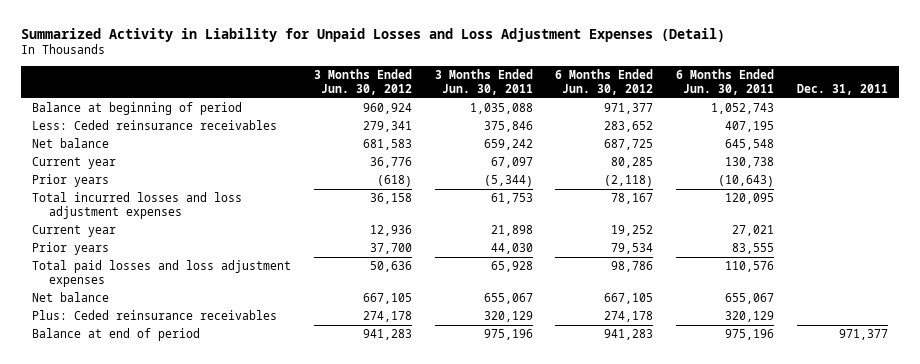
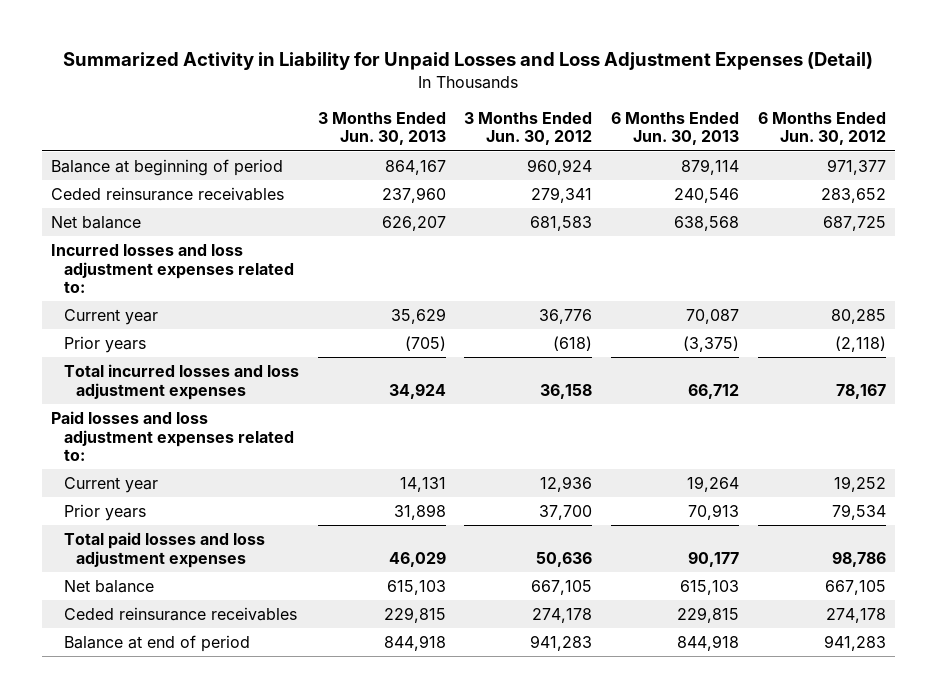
[434,69,533,96] 3 Months Ended Jun. 30, 2011 -> none
[676,69,775,96] 6 Months Ended Jun. 30, 2011 -> none
[796,84,888,96] Dec. 31, 2011 -> none
none -> [317,111,446,146] 3 Months Ended Jun. 30, 2013
none -> [611,111,740,146] 6 Months Ended Jun. 30, 2013
[32,120,278,131] Less: Ceded reinsurance receivables -> [50,186,284,201] Ceded reinsurance receivables
none -> [50,243,294,294] Incurred losses and loss adjustment expenses related to:
none -> [50,410,294,462] Paid losses and loss adjustment expenses related to:
[32,310,278,321] Plus: Ceded reinsurance receivables -> [63,606,297,621] Ceded reinsurance receivables

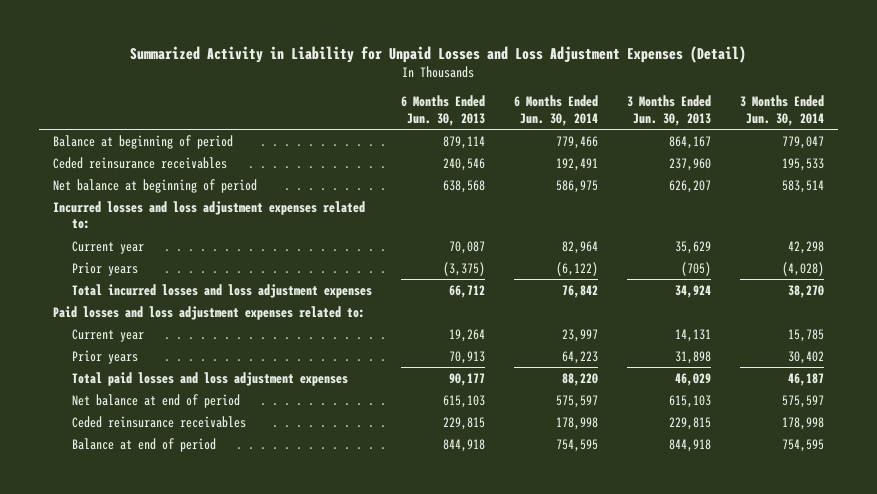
[464,111,593,146] 3 Months Ended Jun. 30, 2012 -> none
[757,111,886,146] 6 Months Ended Jun. 30, 2012 -> none
none -> [513,95,598,126] 6 Months Ended Jun. 30, 2014
none -> [739,95,824,126] 3 Months Ended Jun. 30, 2014
[50,215,141,229] Net balance -> [52,178,257,193] Net balance at beginning of period
[63,579,154,593] Net balance -> [71,393,240,408] Net balance at end of period

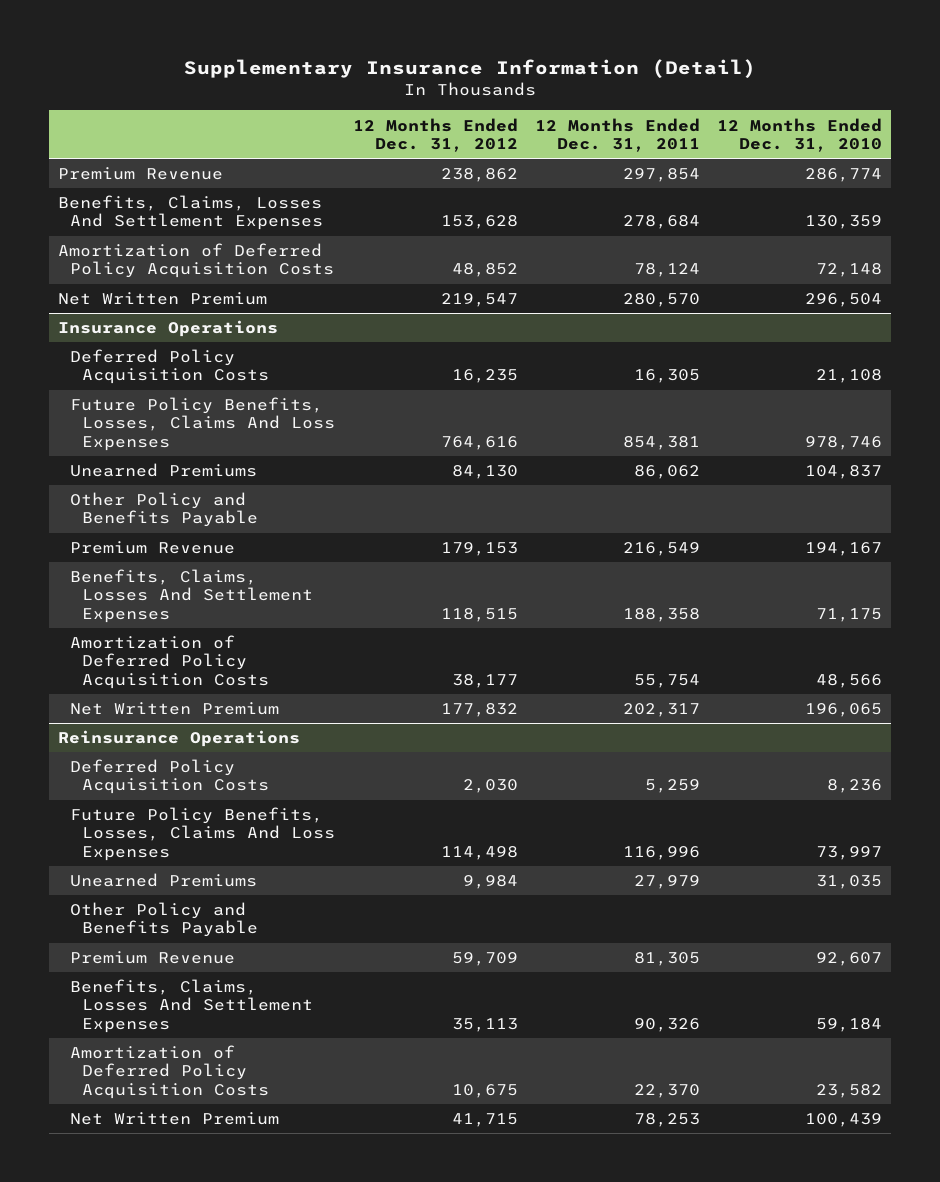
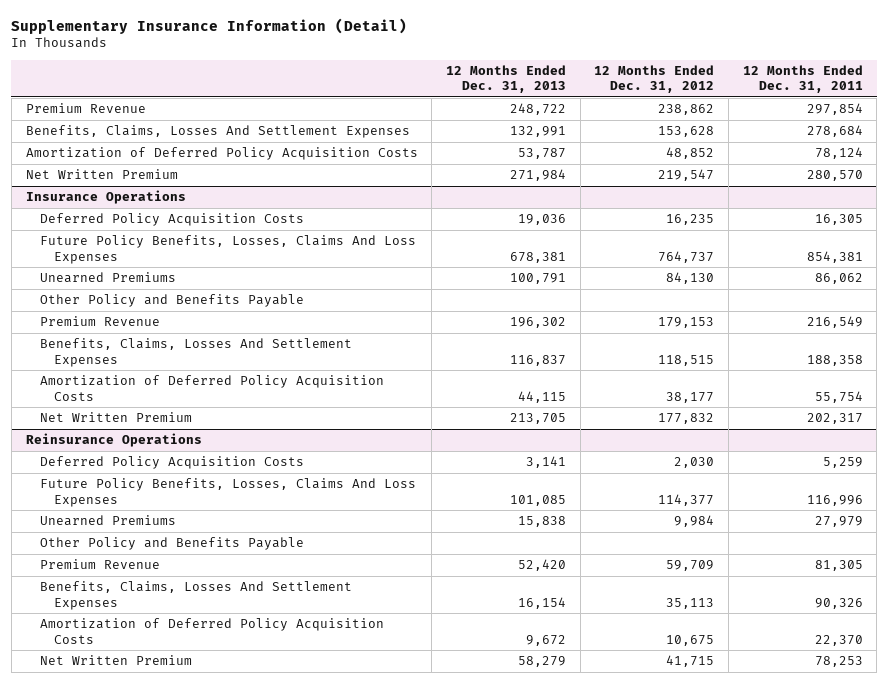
[717,117,883,152] 12 Months Ended Dec. 31, 2010 -> none
none -> [445,64,566,94] 12 Months Ended Dec. 31, 2013
[440,435,518,450] 764,616 -> [658,250,715,263] 764,737
[440,845,518,860] 114,498 -> [658,493,715,506] 114,377

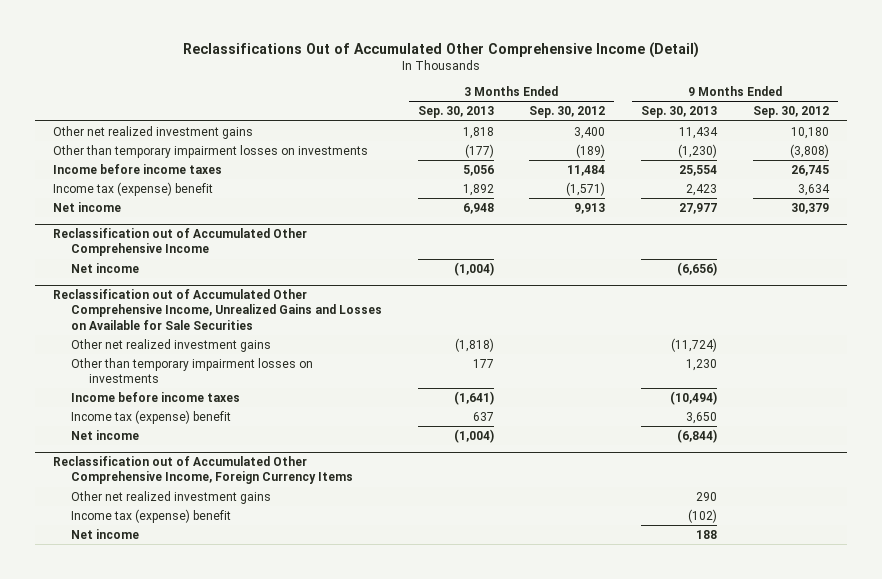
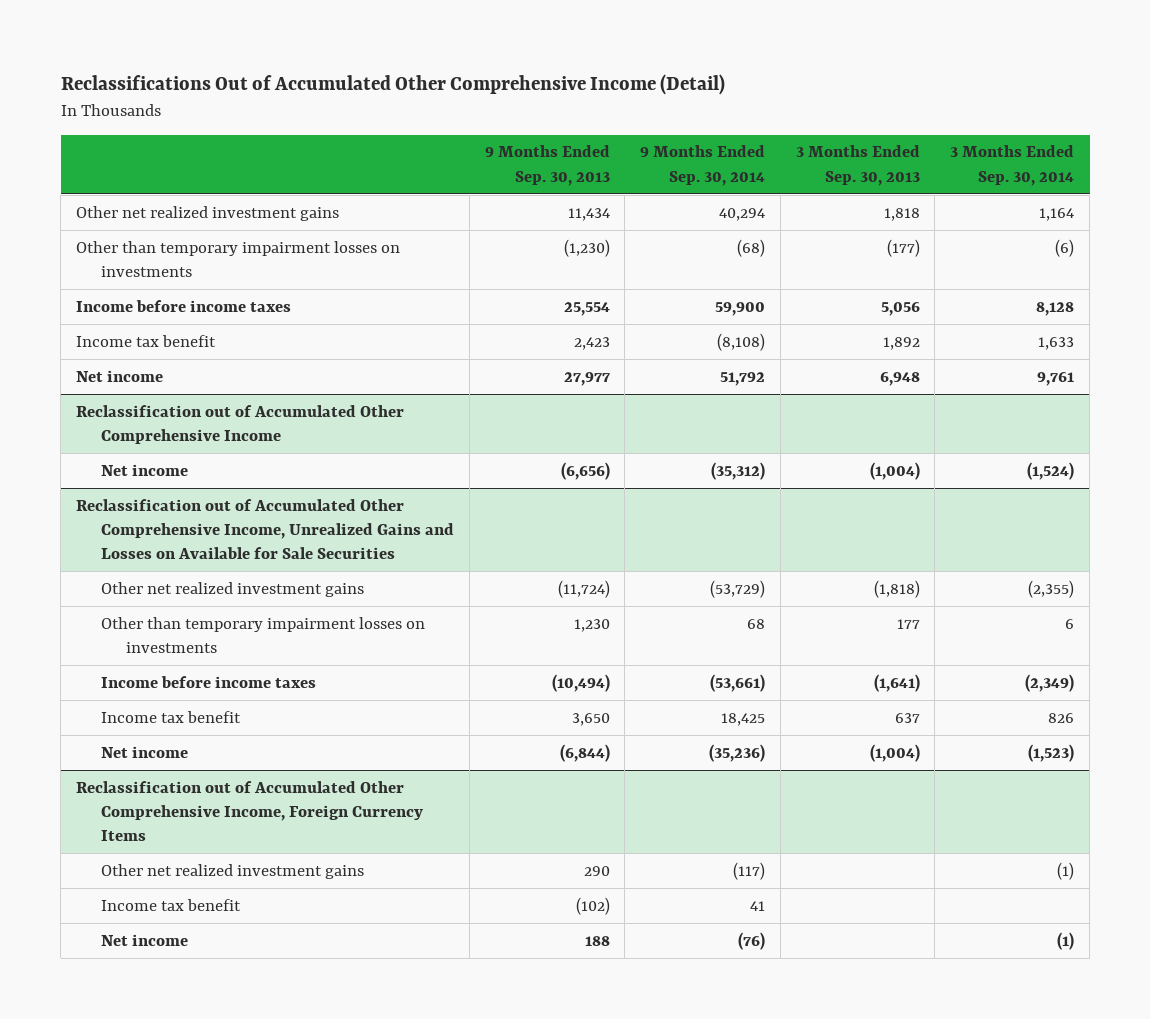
[529,106,606,119] Sep. 30, 2012 -> none
[752,106,829,119] Sep. 30, 2012 -> none
none -> [640,145,766,186] 9 Months Ended Sep. 30, 2014
none -> [950,145,1075,186] 3 Months Ended Sep. 30, 2014
[52,181,213,196] Income tax (expense) benefit -> [76,334,217,347] Income tax benefit
[70,409,231,424] Income tax (expense) benefit -> [100,710,241,723] Income tax benefit
[70,508,231,523] Income tax (expense) benefit -> [100,898,241,911] Income tax benefit

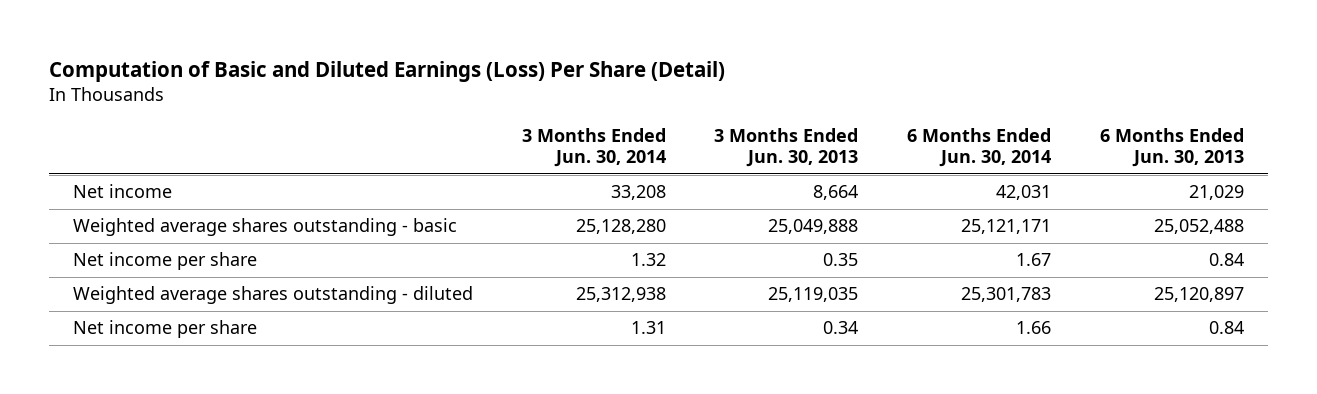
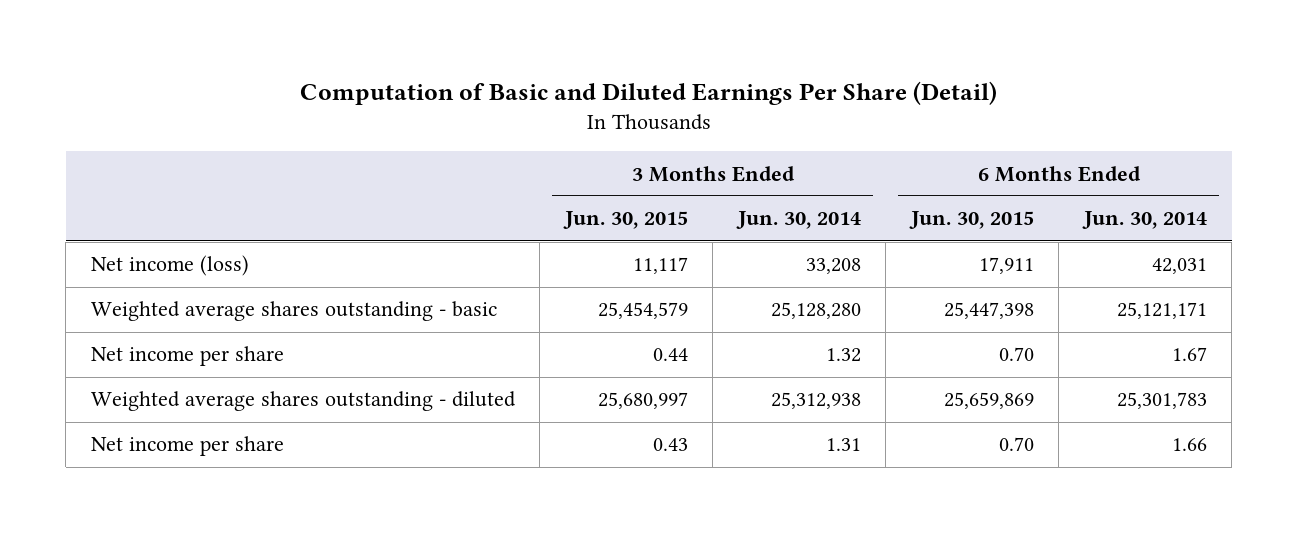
[48,60,725,82] Computation of Basic and Diluted Earnings (Loss) Per Share (Detail) -> [299,80,997,105] Computation of Basic and Diluted Earnings Per Share (Detail)
[714,128,859,168] 3 Months Ended Jun. 30, 2013 -> none
[1099,128,1244,168] 6 Months Ended Jun. 30, 2013 -> none
none -> [562,211,688,230] Jun. 30, 2015
none -> [908,211,1034,230] Jun. 30, 2015
[72,184,172,199] Net income -> [90,255,249,277] Net income (loss)

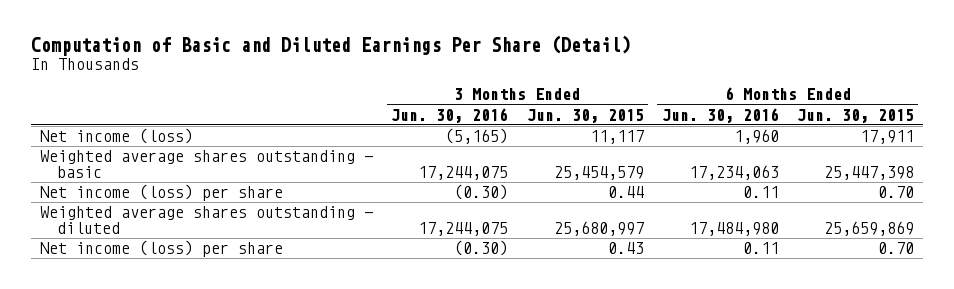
[735,211,861,230] Jun. 30, 2014 -> none
[1081,211,1207,230] Jun. 30, 2014 -> none
none -> [391,107,509,123] Jun. 30, 2016
none -> [661,107,779,123] Jun. 30, 2016
[90,346,284,367] Net income per share -> [40,184,284,202] Net income (loss) per share
[90,436,284,457] Net income per share -> [40,240,284,258] Net income (loss) per share

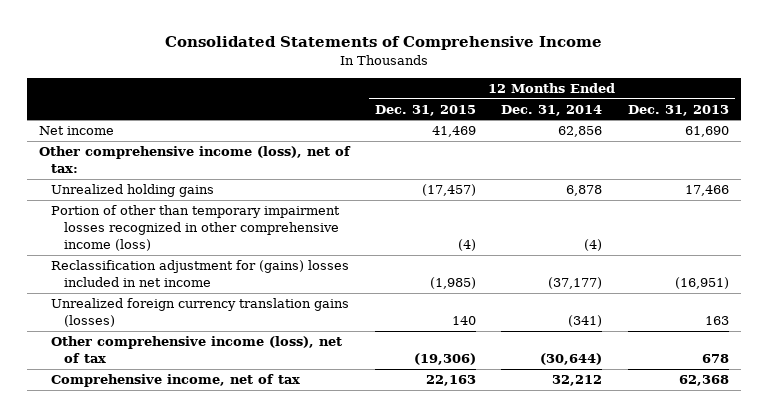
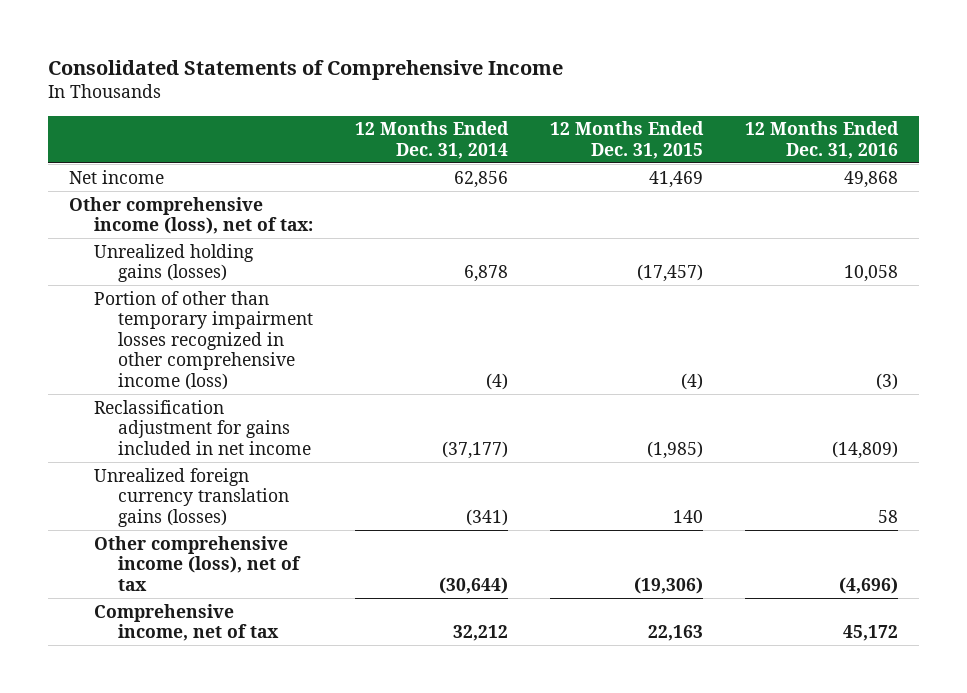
[627,104,729,116] Dec. 31, 2013 -> none
none -> [745,121,900,159] 12 Months Ended Dec. 31, 2016
[51,184,215,198] Unrealized holding gains -> [93,243,254,283] Unrealized holding gains (losses)
[51,260,350,288] Reclassification adjustment for (gains) losses included in net income -> [93,399,312,455] Reclassification adjustment for gains included in net income

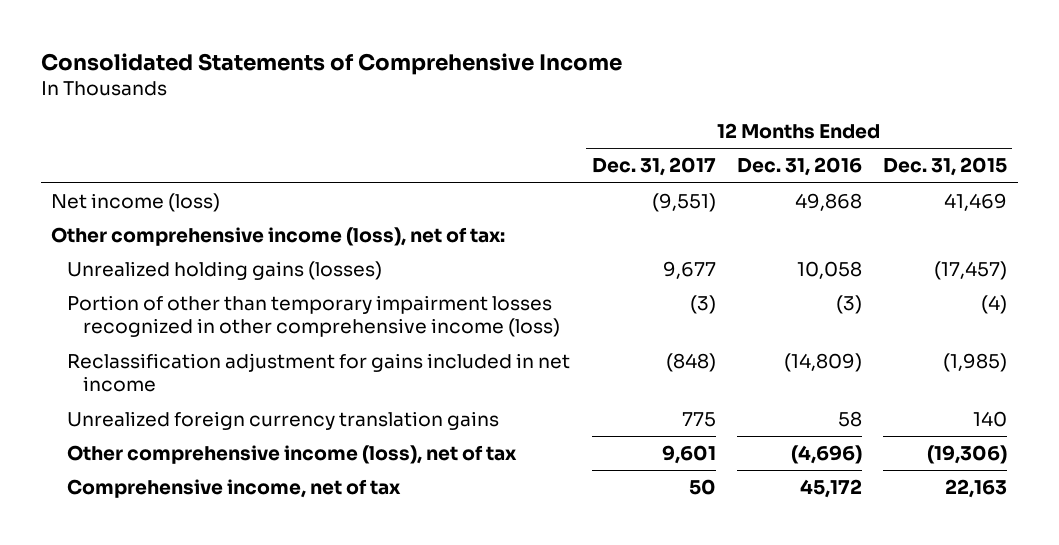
[355,121,510,159] 12 Months Ended Dec. 31, 2014 -> none
none -> [591,157,716,177] Dec. 31, 2017
[68,169,164,184] Net income -> [51,192,221,212] Net income (loss)
[93,467,290,527] Unrealized foreign currency translation gains (losses) -> [67,410,500,430] Unrealized foreign currency translation gains

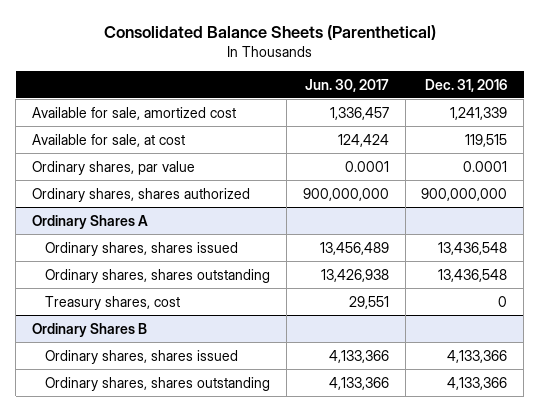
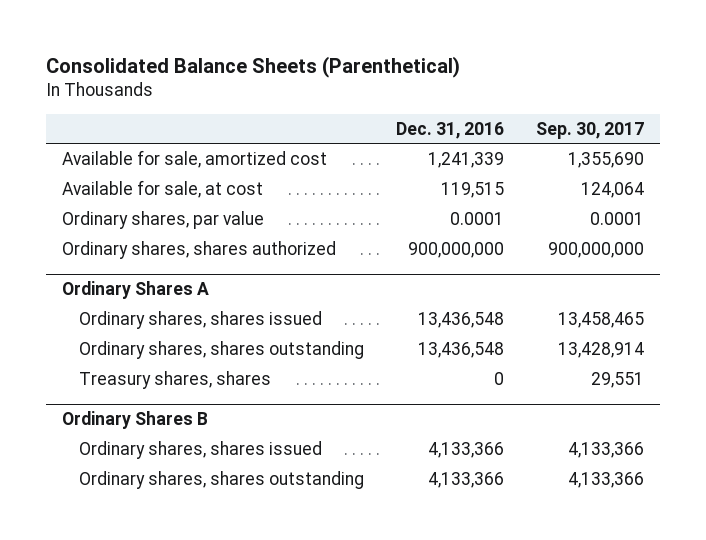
[304,78,389,92] Jun. 30, 2017 -> none
none -> [536,121,645,139] Sep. 30, 2017
[44,295,180,310] Treasury shares, cost -> [78,371,271,390] Treasury shares, shares

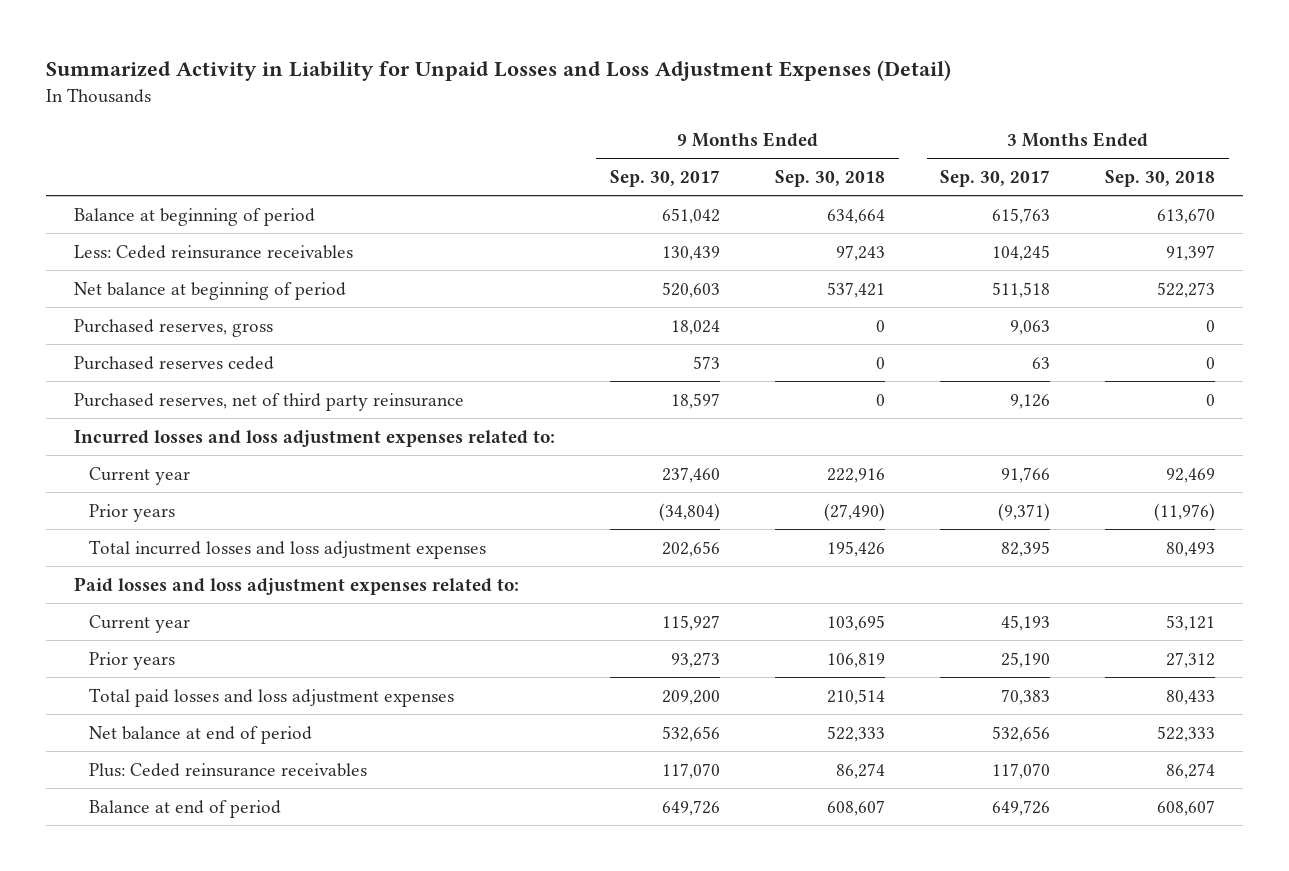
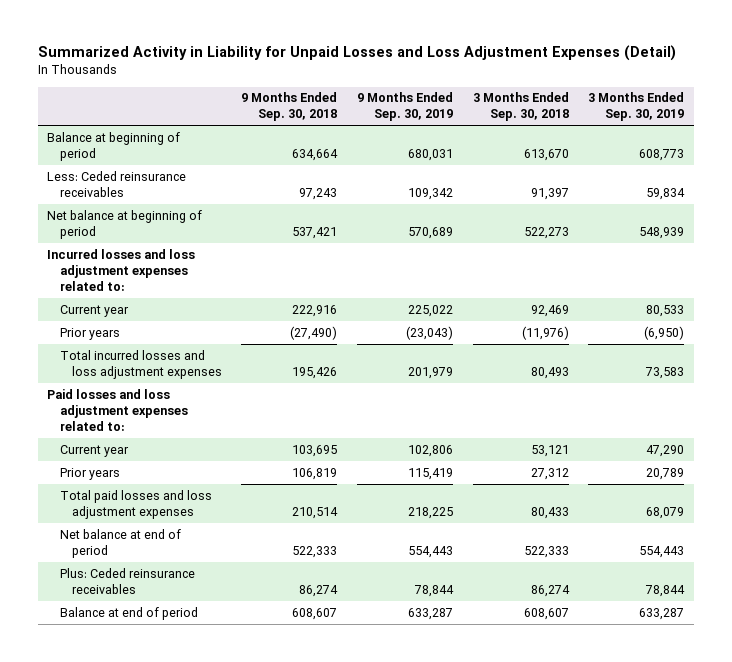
[610,169,721,187] Sep. 30, 2017 -> none
[940,169,1051,187] Sep. 30, 2017 -> none
none -> [357,92,454,122] 9 Months Ended Sep. 30, 2019
none -> [588,92,685,122] 3 Months Ended Sep. 30, 2019
[73,318,273,337] Purchased reserves, gross -> none
[73,355,274,370] Purchased reserves ceded -> none
[73,392,464,411] Purchased reserves, net of third party reinsurance -> none

